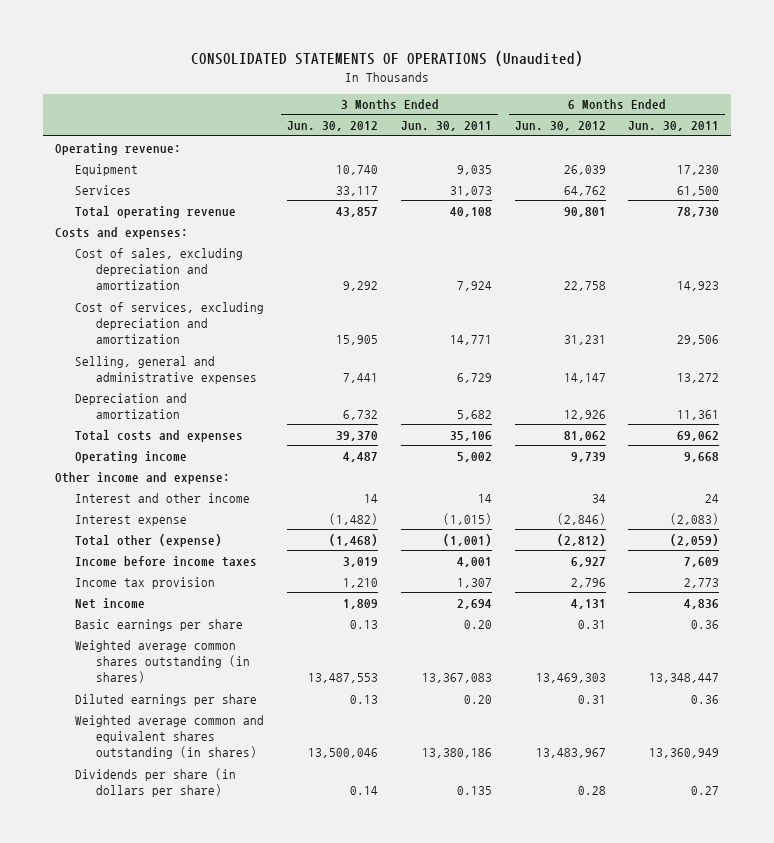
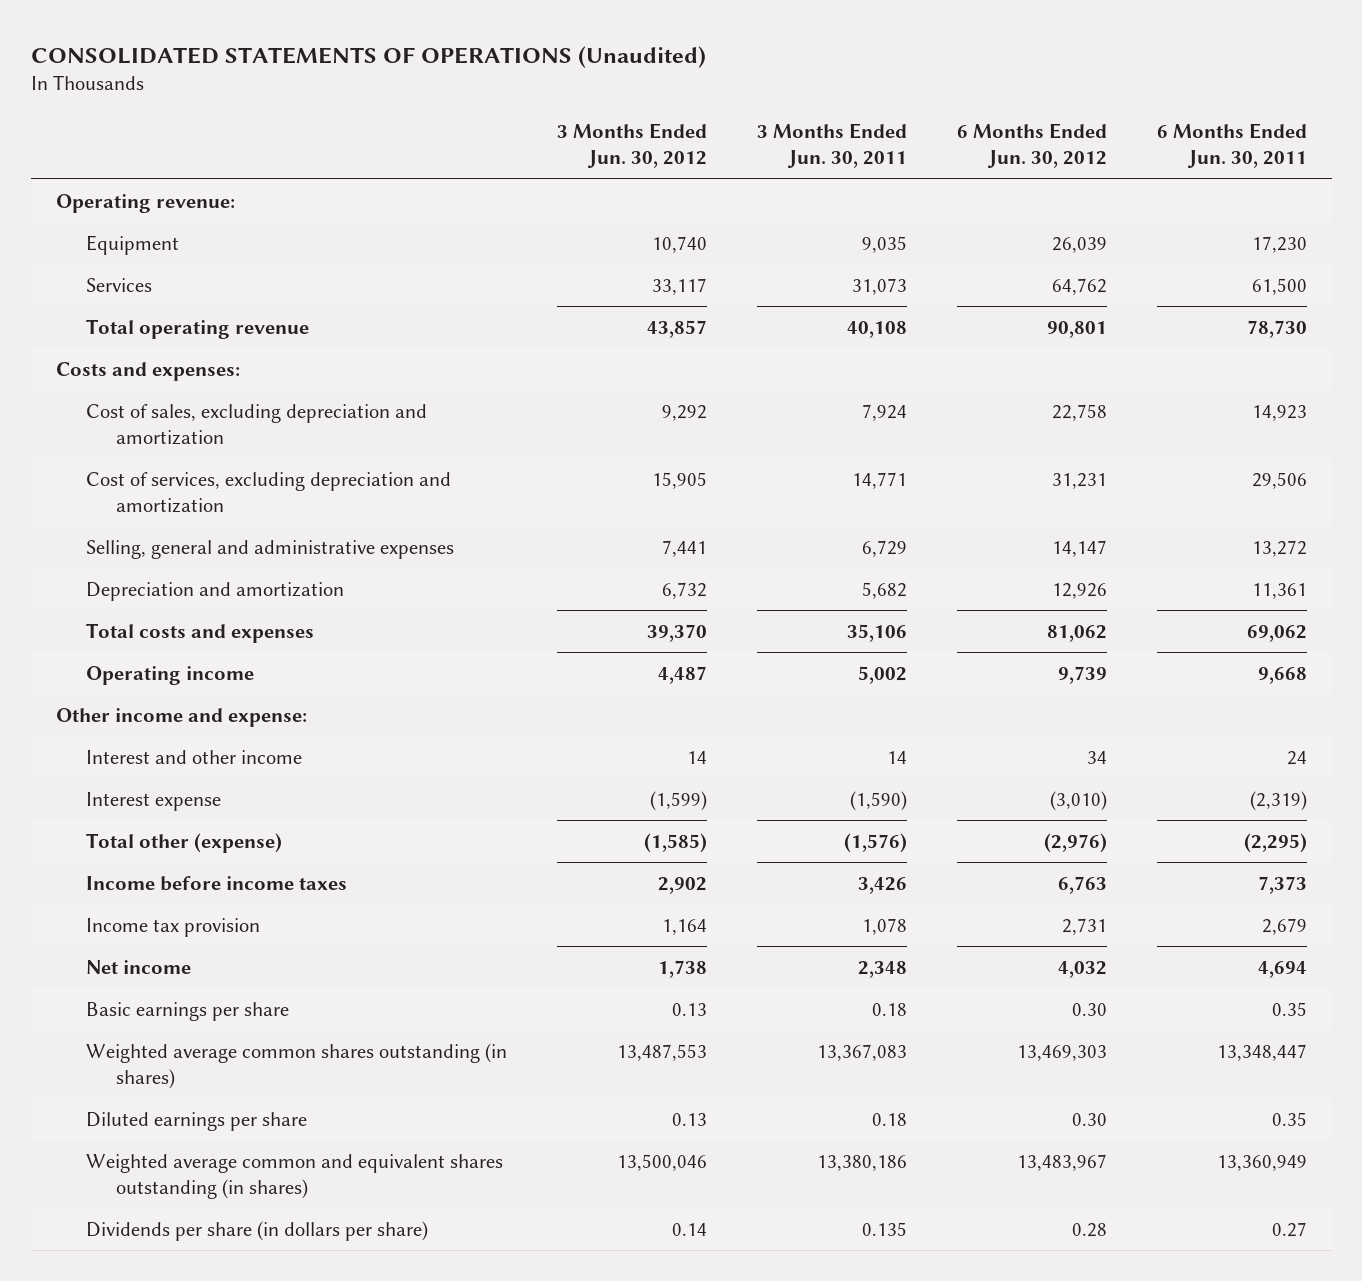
[329,512,379,525] (1,482) -> [649,790,707,811] (1,599)
[442,512,492,525] (1,015) -> [849,790,907,811] (1,590)
[556,512,606,525] (2,846) -> [1049,790,1107,811] (3,010)
[670,512,720,525] (2,083) -> [1249,790,1307,811] (2,319)
[329,533,379,546] (1,468) -> [643,832,707,853] (1,585)
[442,533,492,546] (1,001) -> [843,832,907,853] (1,576)
[556,533,606,546] (2,812) -> [1043,832,1107,853] (2,976)
[670,533,720,546] (2,059) -> [1243,832,1307,853] (2,295)
[343,556,379,567] 3,019 -> [657,876,707,894] 2,902
[456,556,492,567] 4,001 -> [857,876,907,894] 3,426
[570,556,606,567] 6,927 -> [1057,875,1107,894] 6,763
[684,556,720,567] 7,609 -> [1257,875,1307,894] 7,373
[343,577,379,588] 1,210 -> [661,918,707,935] 1,164
[456,577,492,588] 1,307 -> [861,917,907,935] 1,078
[570,577,606,588] 2,796 -> [1061,917,1107,935] 2,731
[684,577,720,588] 2,773 -> [1261,917,1307,935] 2,679
[343,598,379,609] 1,809 -> [657,959,707,978] 1,738
[456,598,492,609] 2,694 -> [857,960,907,978] 2,348
[570,598,606,609] 4,131 -> [1057,960,1107,978] 4,032
[684,598,720,609] 4,836 -> [1257,960,1307,978] 4,694
[463,619,492,629] 0.20 -> [871,1002,907,1016] 0.18
[577,619,606,629] 0.31 -> [1071,1002,1107,1016] 0.30
[691,619,720,629] 0.36 -> [1271,1001,1307,1016] 0.35
[463,694,492,704] 0.20 -> [871,1112,907,1126] 0.18
[577,694,606,704] 0.31 -> [1071,1112,1107,1126] 0.30
[691,694,720,704] 0.36 -> [1271,1111,1307,1126] 0.35

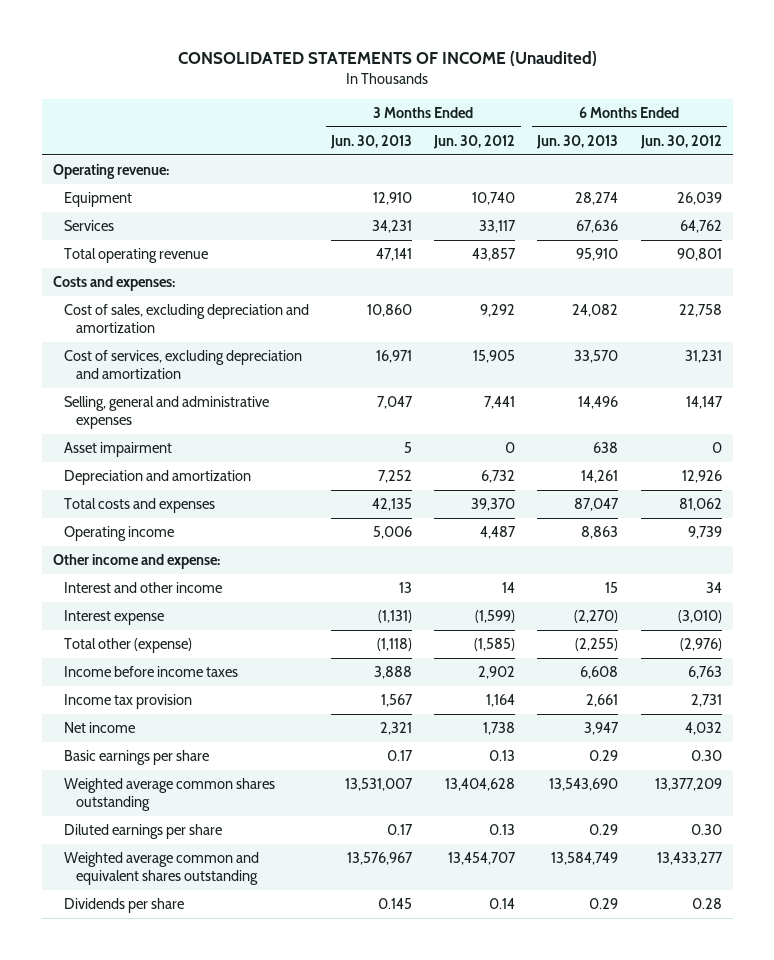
[30,45,706,68] CONSOLIDATED STATEMENTS OF OPERATIONS (Unaudited) -> [178,51,598,67] CONSOLIDATED STATEMENTS OF INCOME (Unaudited)
[756,123,907,169] 3 Months Ended Jun. 30, 2011 -> none
[1156,123,1307,169] 6 Months Ended Jun. 30, 2011 -> none
none -> [330,135,413,150] Jun. 30, 2013
none -> [536,135,619,150] Jun. 30, 2013
none -> [64,442,173,458] Asset impairment
[85,1042,507,1089] Weighted average common shares outstanding (in shares) -> [64,778,276,812] Weighted average common shares outstanding
[616,1043,707,1061] 13,487,553 -> [445,778,516,792] 13,404,628
[1016,1044,1107,1061] 13,469,303 -> [654,778,722,792] 13,377,209
[85,1153,503,1199] Weighted average common and equivalent shares outstanding (in shares) -> [64,852,260,886] Weighted average common and equivalent shares outstanding
[616,1153,707,1171] 13,500,046 -> [448,852,517,866] 13,454,707
[1016,1153,1107,1171] 13,483,967 -> [656,852,723,866] 13,433,277
[85,1220,428,1241] Dividends per share (in dollars per share) -> [64,898,185,914] Dividends per share

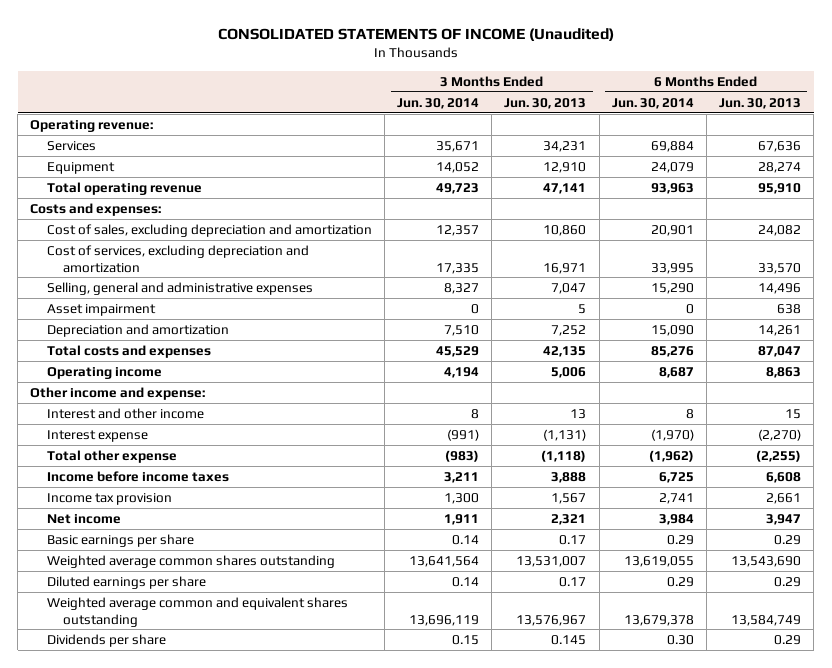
[433,135,516,150] Jun. 30, 2012 -> none
[639,135,722,150] Jun. 30, 2012 -> none
none -> [397,97,480,109] Jun. 30, 2014
none -> [611,97,694,109] Jun. 30, 2014
[64,192,133,208] Equipment -> [46,161,115,174] Equipment
[64,638,193,654] Total other (expense) -> [46,449,177,463] Total other expense

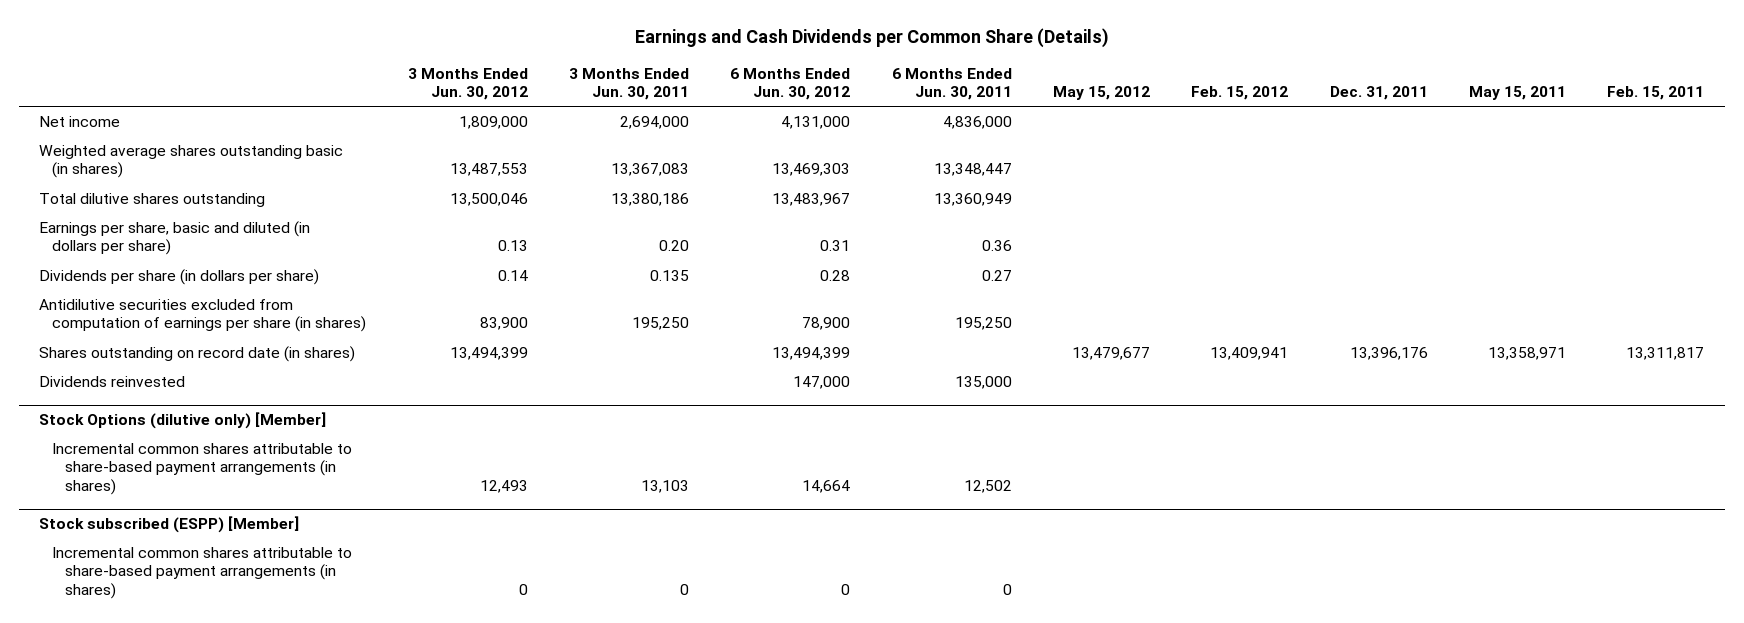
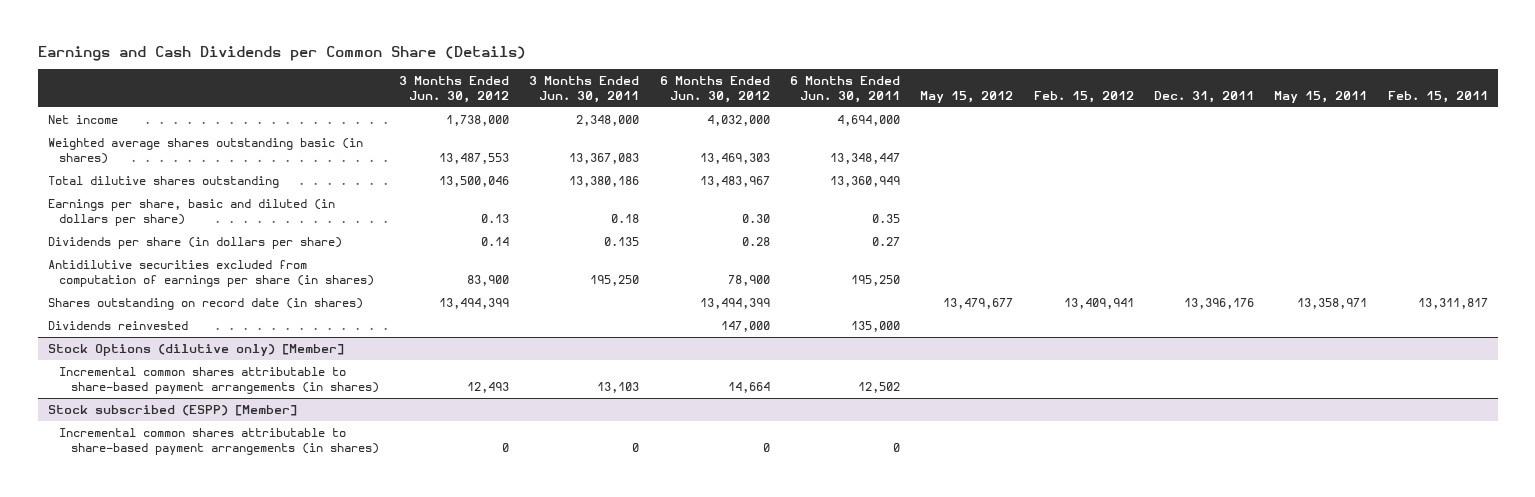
[458,116,528,130] 1,809,000 -> [445,115,509,127] 1,738,000
[619,116,689,130] 2,694,000 -> [576,115,640,127] 2,348,000
[781,116,851,130] 4,131,000 -> [706,115,770,127] 4,032,000
[942,116,1012,130] 4,836,000 -> [836,115,900,127] 4,694,000
[658,240,689,252] 0.20 -> [611,214,640,224] 0.18
[820,240,851,252] 0.31 -> [741,214,770,224] 0.30
[981,240,1012,252] 0.36 -> [871,214,900,224] 0.35

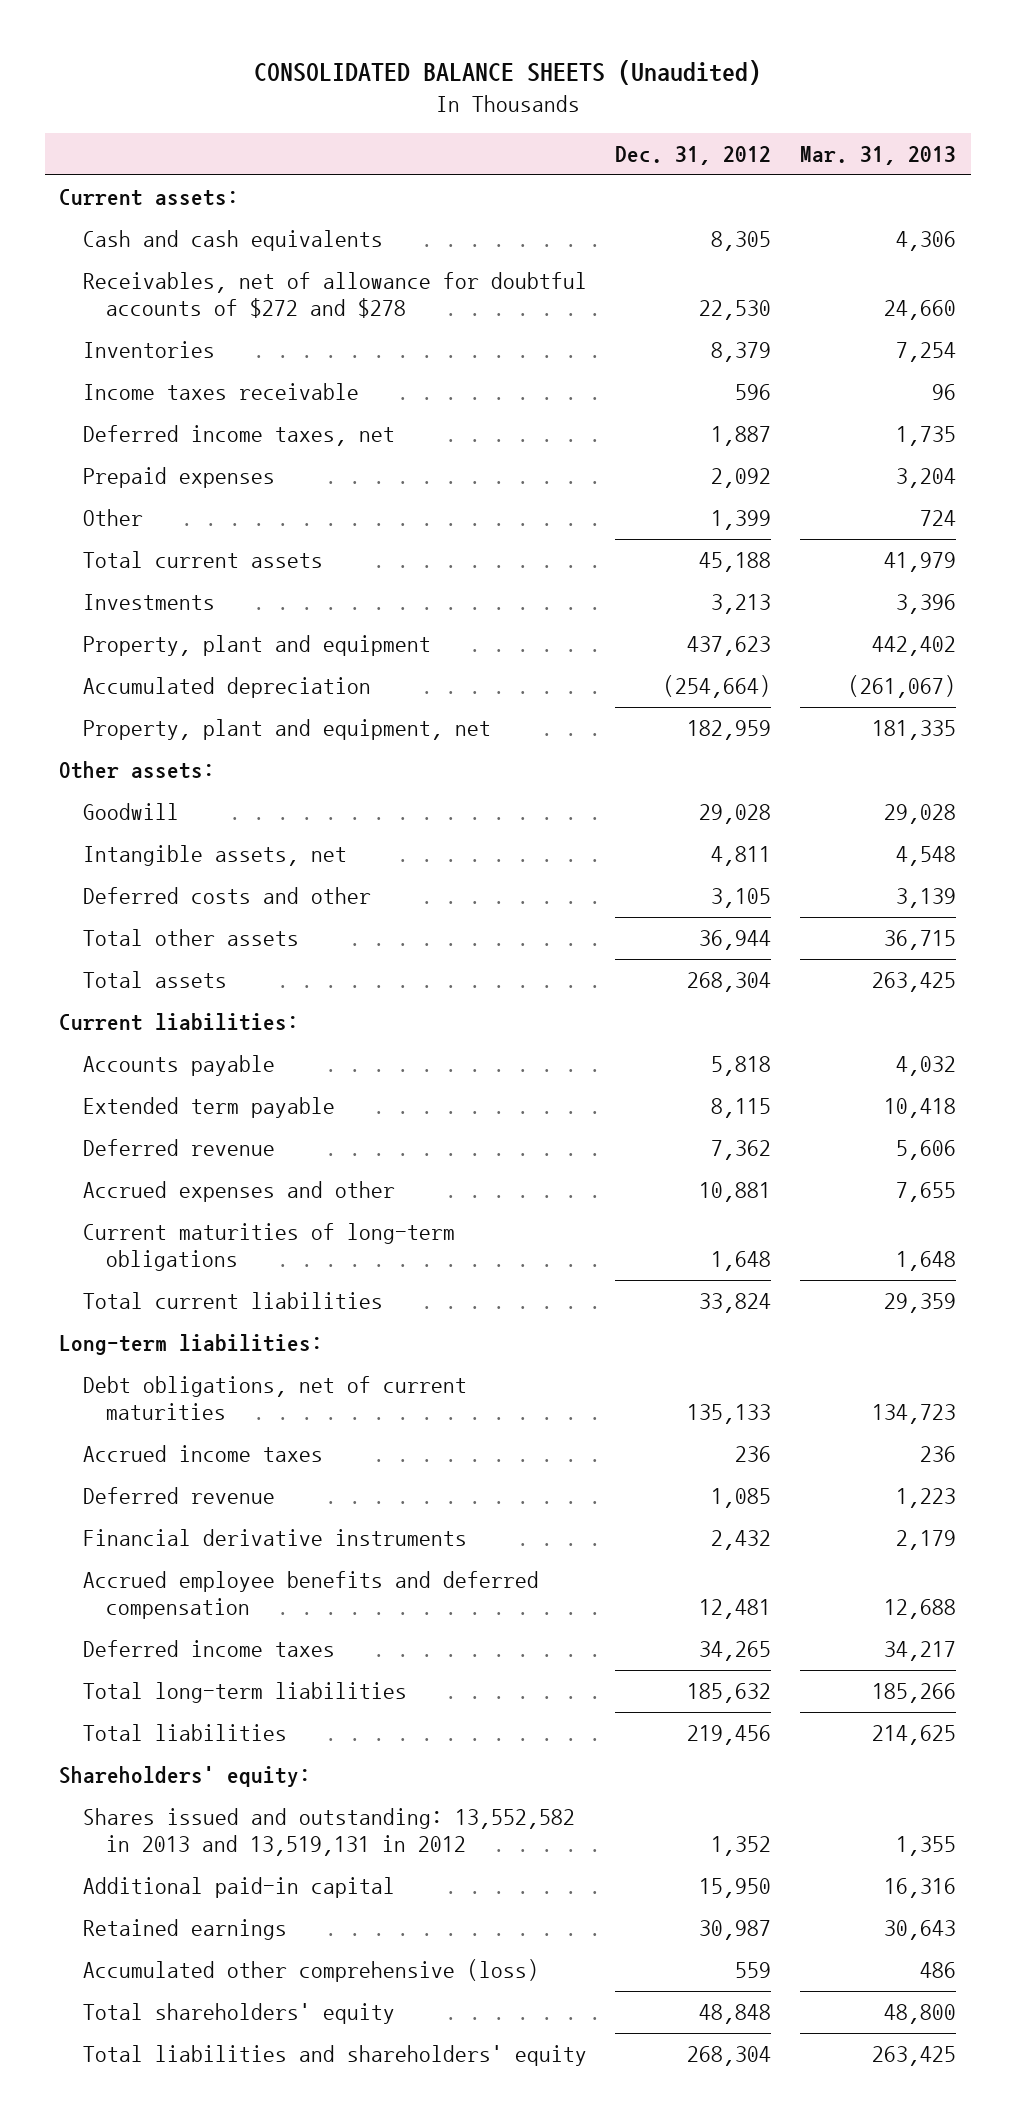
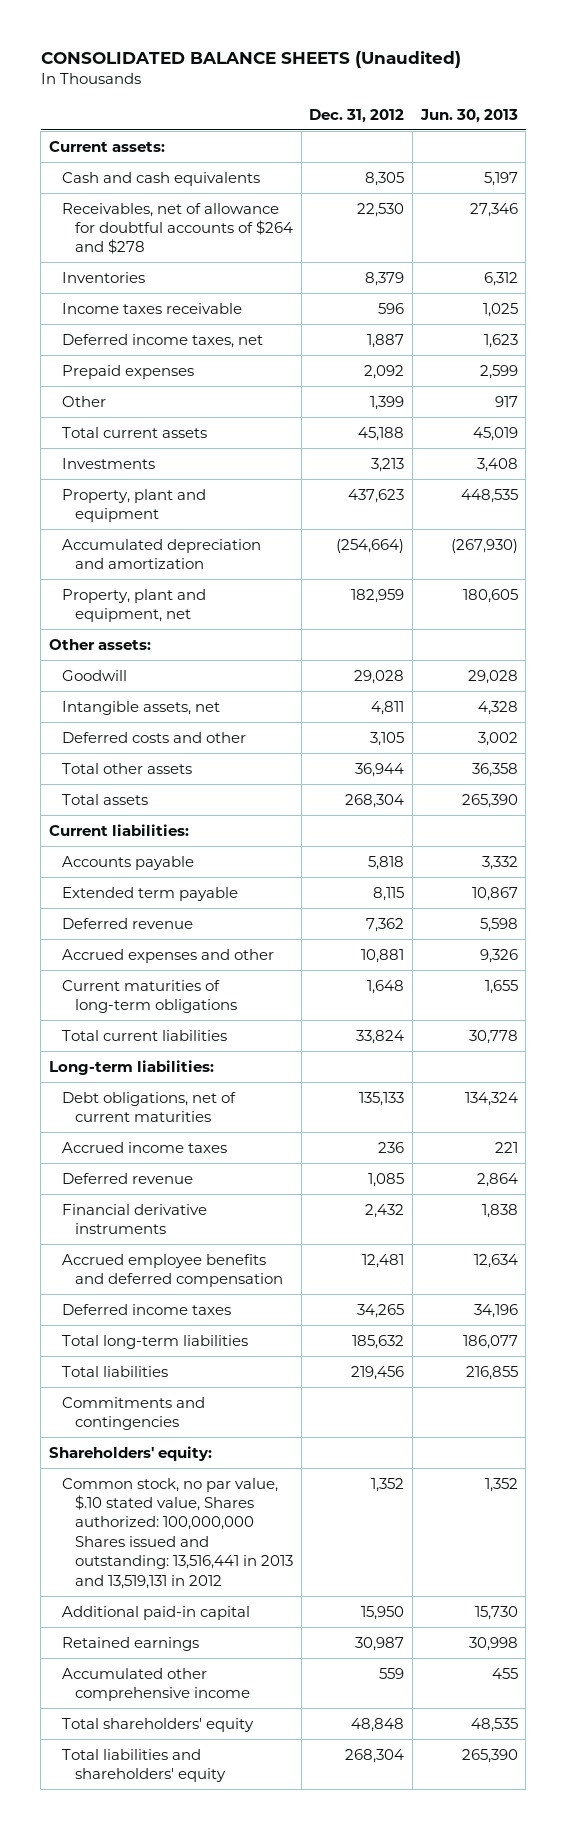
[800,146,957,166] Mar. 31, 2013 -> none
none -> [419,108,518,123] Jun. 30, 2013
[82,272,587,318] Receivables, net of allowance for doubtful accounts of $272 and $278 -> [61,202,294,255] Receivables, net of allowance for doubtful accounts of $264 and $278
[82,677,371,699] Accumulated depreciation -> [61,538,261,569] Accumulated depreciation and amortization
none -> [61,1396,205,1430] Commitments and contingencies
[82,1808,575,1856] Shares issued and outstanding: 13,552,582 in 2013 and 13,519,131 in 2012 -> [61,1477,294,1589] Common stock, no par value, $.10 stated value, Shares authorized: 100,000,000 Shares issued and outstanding: 13,516,441 in 2013 and 13,519,131 in 2012
[82,1959,539,1983] Accumulated other comprehensive (loss) -> [61,1667,251,1701] Accumulated other comprehensive income

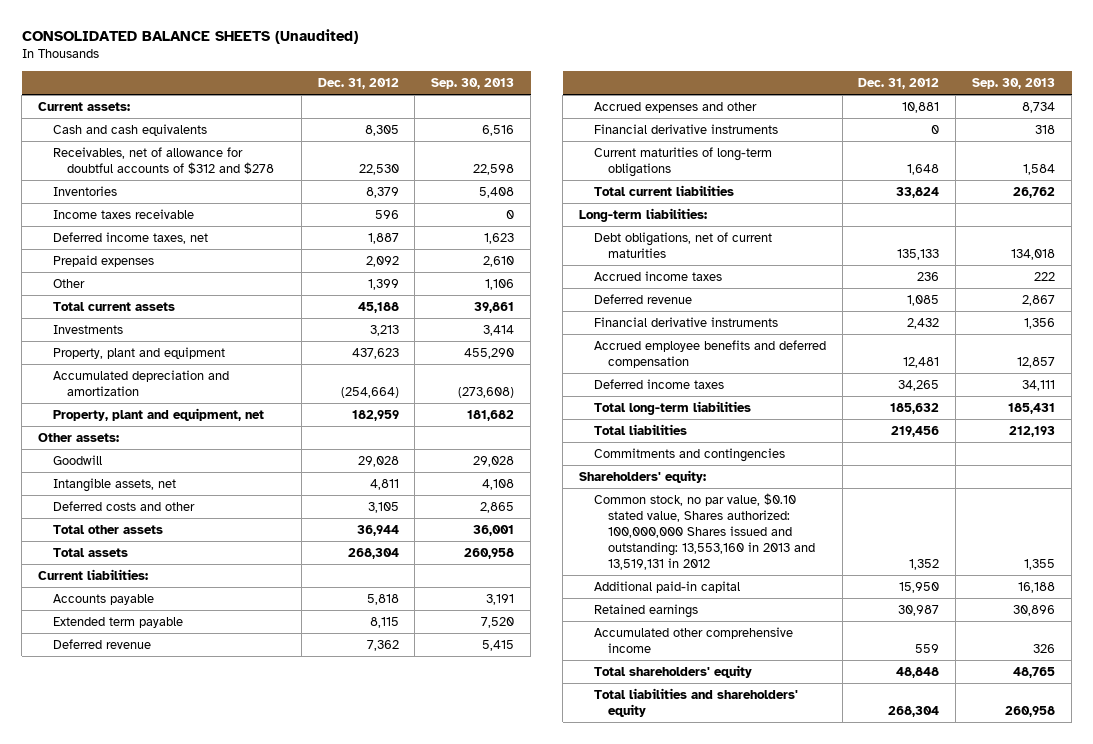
[419,108,518,123] Jun. 30, 2013 -> none
none -> [431,78,515,90] Sep. 30, 2013
[61,202,294,255] Receivables, net of allowance for doubtful accounts of $264 and $278 -> [52,146,275,174] Receivables, net of allowance for doubtful accounts of $312 and $278
none -> [593,123,778,134] Financial derivative instruments
[61,1477,294,1589] Common stock, no par value, $.10 stated value, Shares authorized: 100,000,000 Shares issued and outstanding: 13,516,441 in 2013 and 13,519,131 in 2012 -> [593,492,816,570] Common stock, no par value, $0.10 stated value, Shares authorized: 100,000,000 Shares issued and outstanding: 13,553,160 in 2013 and 13,519,131 in 2012

